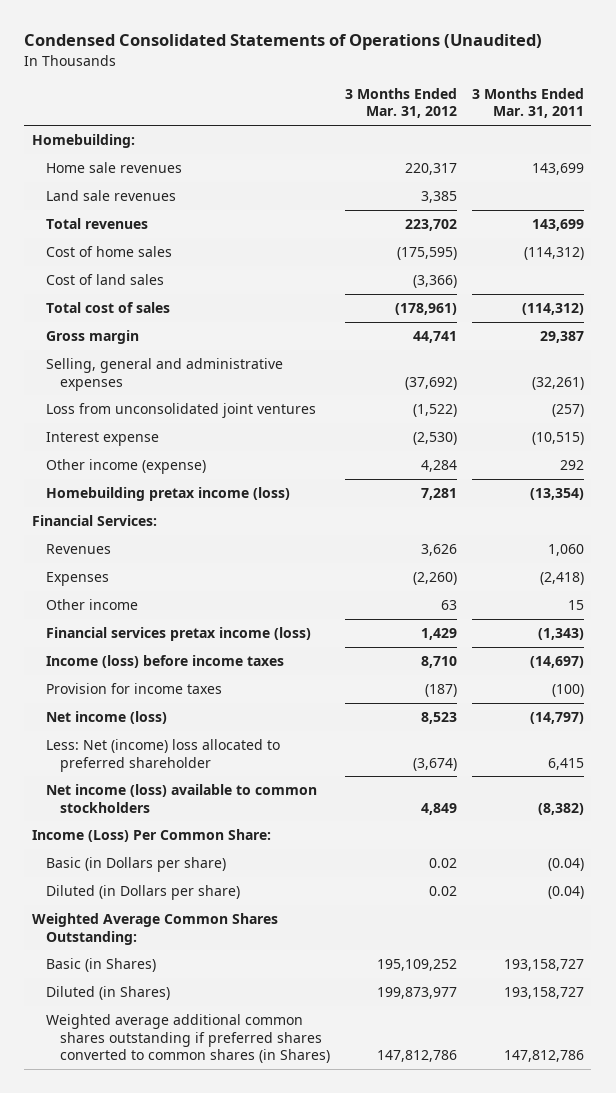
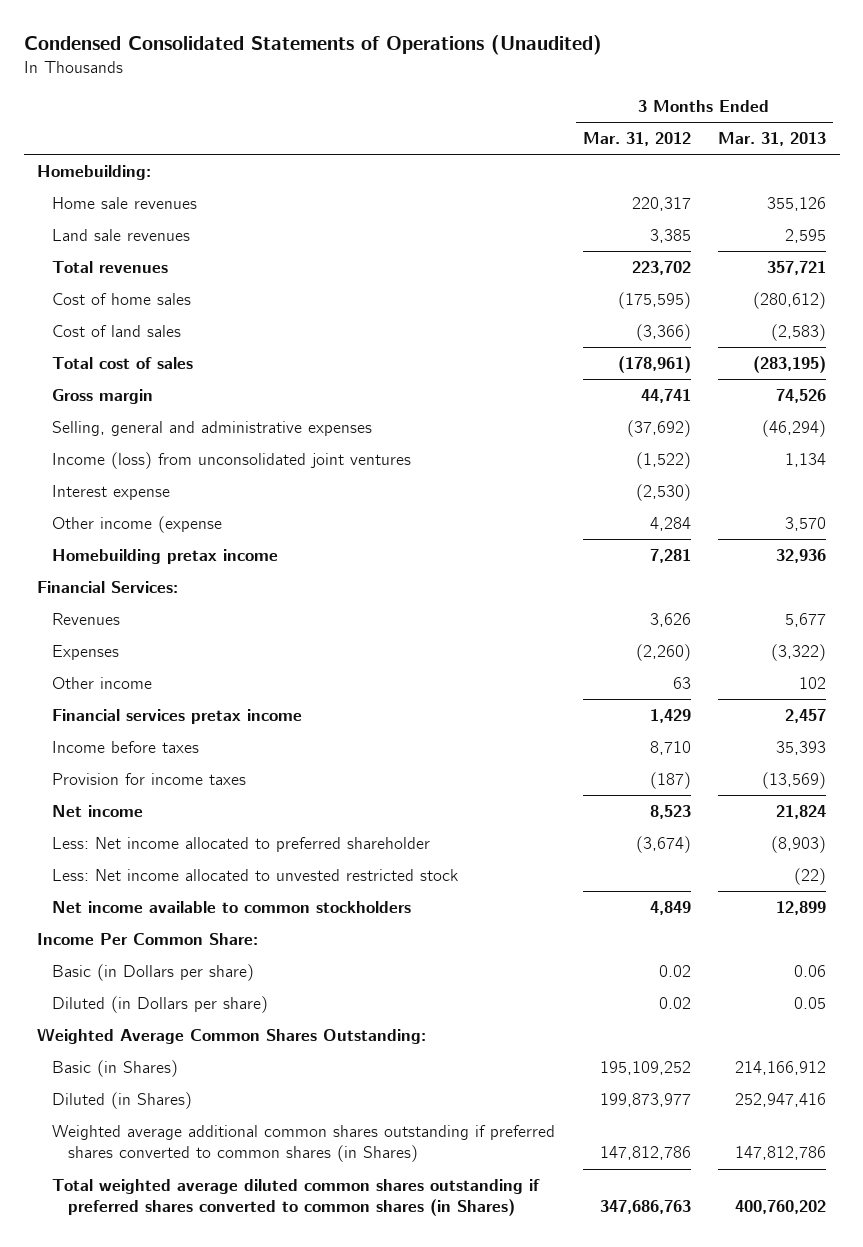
[471,87,584,119] 3 Months Ended Mar. 31, 2011 -> none
none -> [718,132,827,147] Mar. 31, 2013
[45,402,316,418] Loss from unconsolidated joint ventures -> [52,452,412,470] Income (loss) from unconsolidated joint ventures
[45,458,206,474] Other income (expense) -> [52,516,223,534] Other income (expense
[45,486,290,501] Homebuilding pretax income (loss) -> [52,549,279,565] Homebuilding pretax income
[45,626,311,641] Financial services pretax income (loss) -> [52,709,303,725] Financial services pretax income
[45,654,284,668] Income (loss) before income taxes -> [52,741,200,754] Income before taxes
[45,710,167,724] Net income (loss) -> [52,805,144,818] Net income
[45,738,280,772] Less: Net (income) loss allocated to preferred shareholder -> [52,837,431,853] Less: Net income allocated to preferred shareholder
none -> [52,869,459,882] Less: Net income allocated to unvested restricted stock
[45,783,317,813] Net income (loss) available to common stockholders -> [52,901,412,914] Net income available to common stockholders
[31,828,271,842] Income (Loss) Per Common Share: -> [37,933,259,946] Income Per Common Share:
none -> [52,1179,541,1217] Total weighted average diluted common shares outstanding if preferred shares converted to common shares (in Shares)

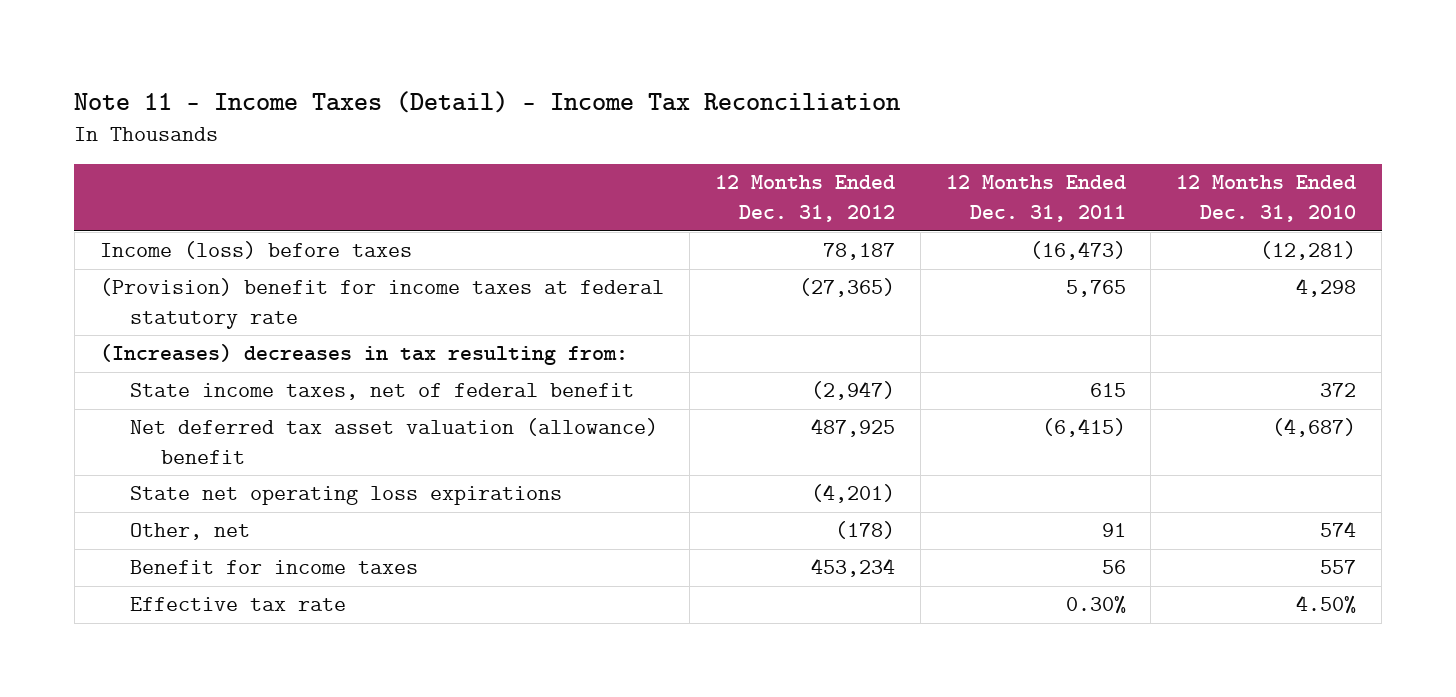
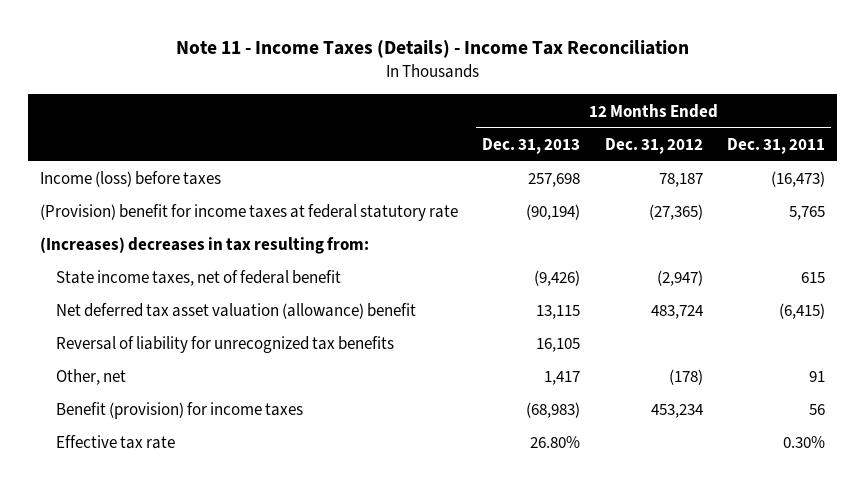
[74,91,902,114] Note 11 - Income Taxes (Detail) - Income Tax Reconciliation -> [175,40,689,59] Note 11 - Income Taxes (Details) - Income Tax Reconciliation
[1176,175,1357,223] 12 Months Ended Dec. 31, 2010 -> none
none -> [482,137,581,154] Dec. 31, 2013
[130,486,563,506] State net operating loss expirations -> none
[810,418,895,438] 487,925 -> [650,305,703,320] 483,724
none -> [56,336,395,354] Reversal of liability for unrecognized tax benefits
[130,560,419,575] Benefit for income taxes -> [56,402,304,420] Benefit (provision) for income taxes

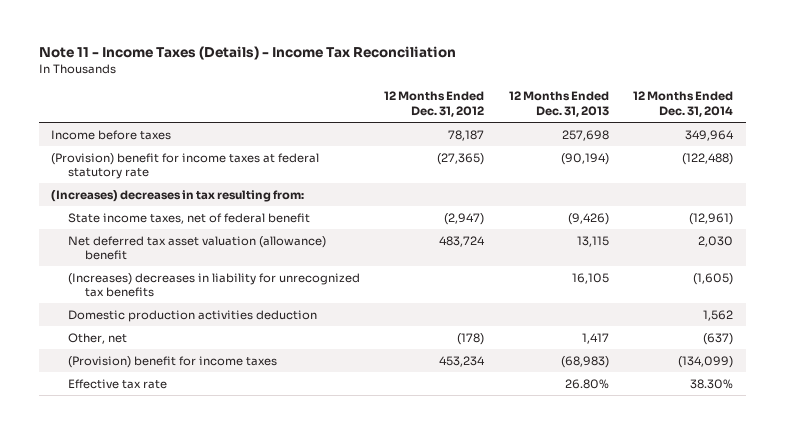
[727,137,826,154] Dec. 31, 2011 -> none
none -> [633,91,734,117] 12 Months Ended Dec. 31, 2014
[40,171,222,188] Income (loss) before taxes -> [51,129,172,140] Income before taxes
[56,336,395,354] Reversal of liability for unrecognized tax benefits -> [68,272,361,298] (Increases) decreases in liability for unrecognized tax benefits
none -> [68,309,318,322] Domestic production activities deduction
[56,402,304,420] Benefit (provision) for income taxes -> [68,355,278,368] (Provision) benefit for income taxes

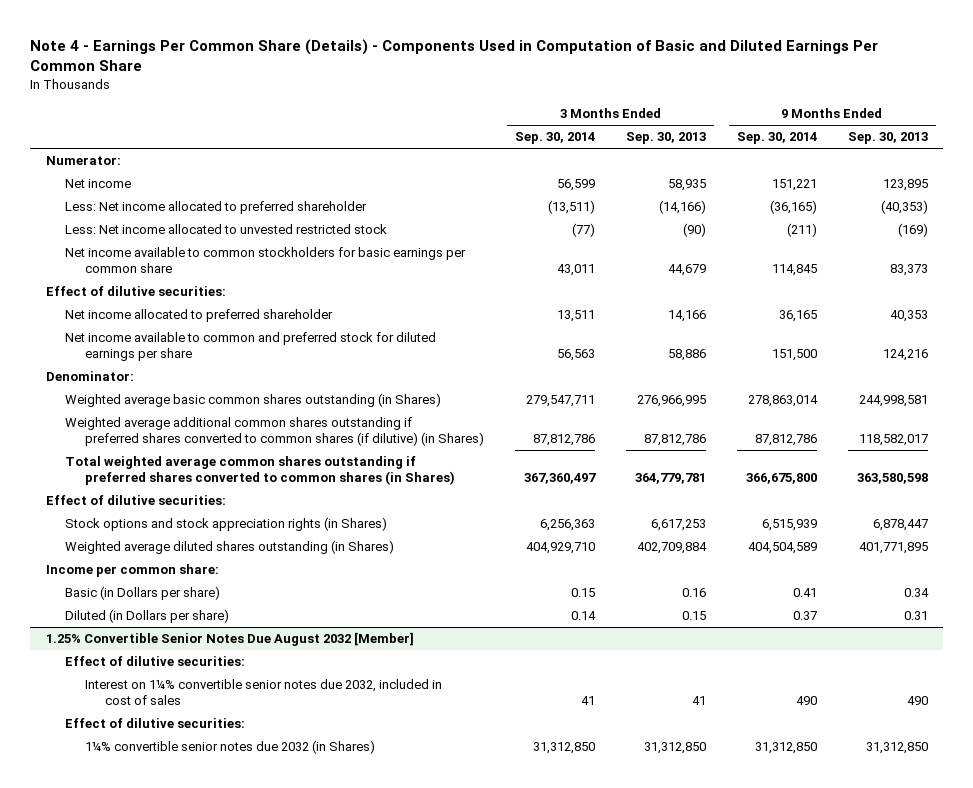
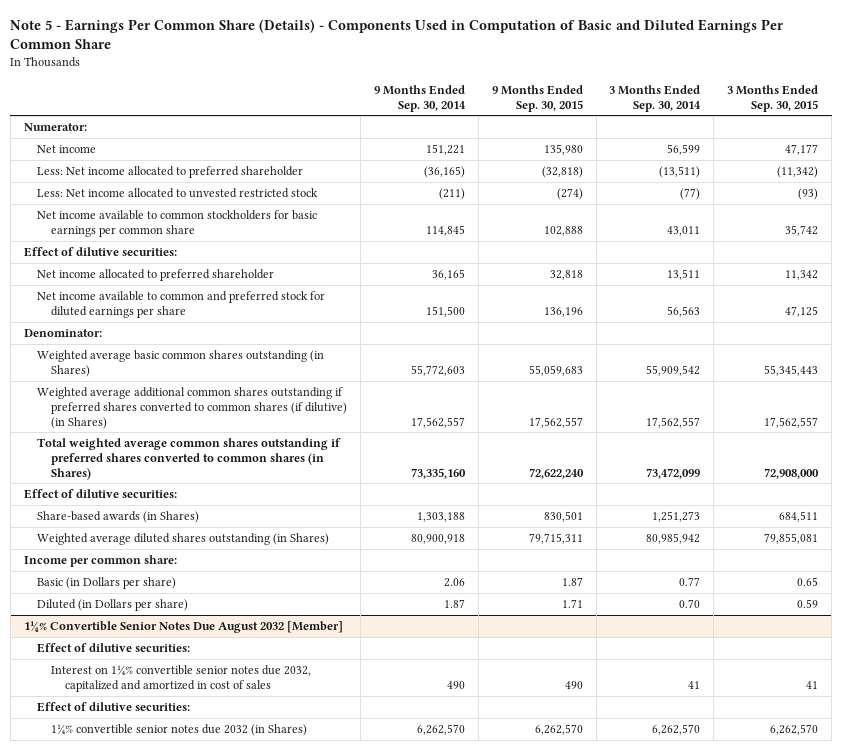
[30,38,879,72] Note 4 - Earnings Per Common Share (Details) - Components Used in Computation of Basic and Diluted Earnings Per Common Share -> [10,18,785,50] Note 5 - Earnings Per Common Share (Details) - Components Used in Computation of Basic and Diluted Earnings Per Common Share
[626,132,707,145] Sep. 30, 2013 -> none
[847,132,928,145] Sep. 30, 2013 -> none
none -> [491,84,583,112] 9 Months Ended Sep. 30, 2015
none -> [727,84,819,112] 3 Months Ended Sep. 30, 2015
[526,395,596,408] 279,547,711 -> [646,364,701,376] 55,909,542
[747,395,818,408] 278,863,014 -> [410,364,465,376] 55,772,603
[533,434,596,447] 87,812,786 -> [646,416,701,428] 17,562,557
[754,434,817,447] 87,812,786 -> [410,416,465,428] 17,562,557
[524,473,597,485] 367,360,497 -> [646,467,701,479] 73,472,099
[745,473,817,485] 366,675,800 -> [410,467,466,479] 73,335,160
[65,517,388,532] Stock options and stock appreciation rights (in Shares) -> [37,510,200,523] Share-based awards (in Shares)
[540,519,596,532] 6,256,363 -> [652,510,701,522] 1,251,273
[761,519,817,532] 6,515,939 -> [416,511,465,522] 1,303,188
[526,542,596,555] 404,929,710 -> [646,532,701,544] 80,985,942
[747,542,817,555] 404,504,589 -> [410,533,465,544] 80,900,918
[571,588,596,598] 0.15 -> [679,576,701,586] 0.77
[792,588,817,598] 0.41 -> [443,577,465,587] 2.06
[571,611,597,621] 0.14 -> [679,598,701,608] 0.70
[792,611,817,621] 0.37 -> [443,598,465,608] 1.87
[45,632,414,647] 1.25% Convertible Senior Notes Due August 2032 [Member] -> [23,620,343,633] 1¼% Convertible Senior Notes Due August 2032 [Member]
[85,679,443,706] Interest on 1¼% convertible senior notes due 2032, included in cost of sales -> [51,664,312,692] Interest on 1¼% convertible senior notes due 2032, capitalized and amortized in cost of sales
[533,742,596,755] 31,312,850 -> [652,723,701,735] 6,262,570
[754,742,817,755] 31,312,850 -> [416,723,465,735] 6,262,570

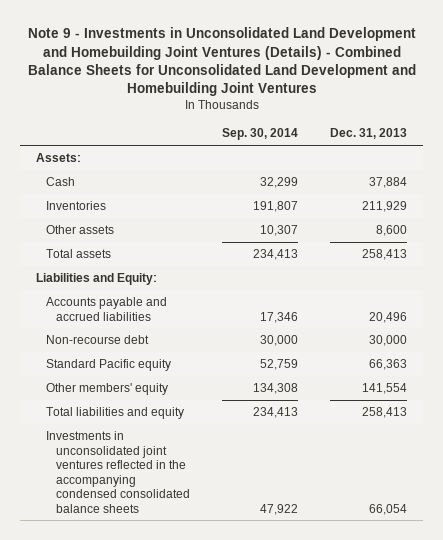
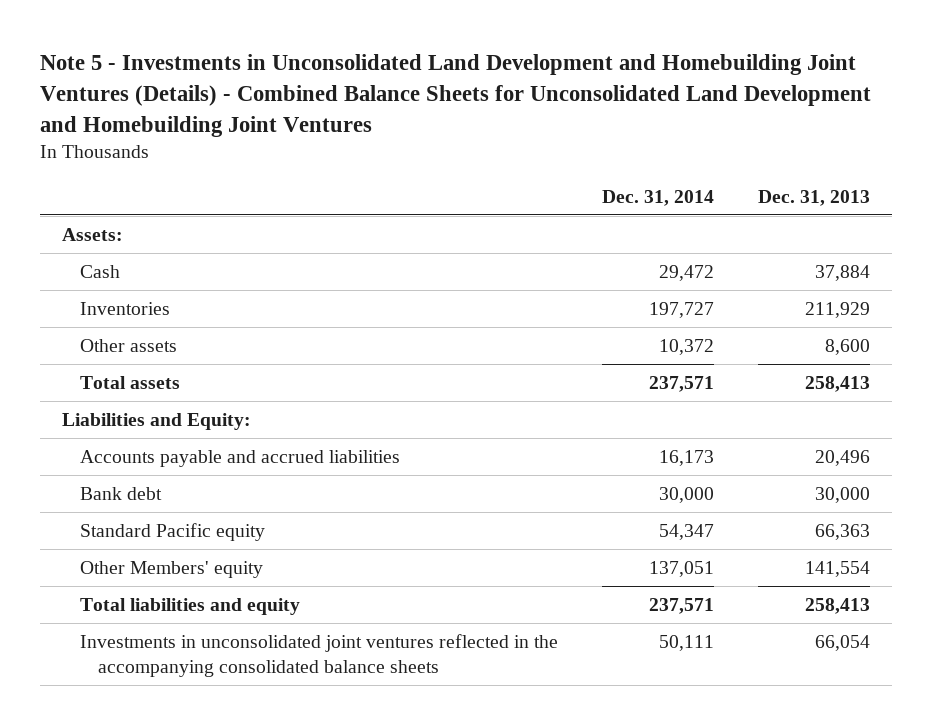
[27,27,416,97] Note 9 - Investments in Unconsolidated Land Development and Homebuilding Joint Ventures (Details) - Combined Balance Sheets for Unconsolidated Land Development and Homebuilding Joint Ventures -> [39,54,871,137] Note 5 - Investments in Unconsolidated Land Development and Homebuilding Joint Ventures (Details) - Combined Balance Sheets for Unconsolidated Land Development and Homebuilding Joint Ventures
[221,128,298,141] Sep. 30, 2014 -> none
none -> [602,189,715,206] Dec. 31, 2014
[45,335,149,345] Non-recourse debt -> [80,486,163,500] Bank debt
[45,383,168,396] Other members' equity -> [80,560,264,578] Other Members' equity
[45,431,190,513] Investments in unconsolidated joint ventures reflected in the accompanying condensed consolidated balance sheets -> [80,633,559,677] Investments in unconsolidated joint ventures reflected in the accompanying consolidated balance sheets

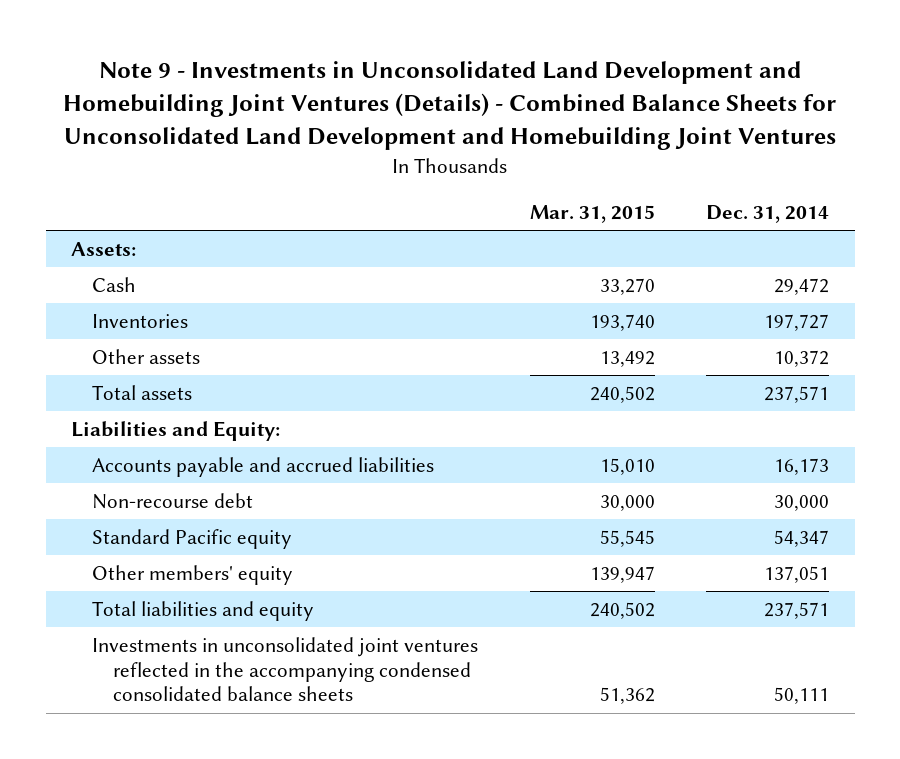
[39,54,871,137] Note 5 - Investments in Unconsolidated Land Development and Homebuilding Joint Ventures (Details) - Combined Balance Sheets for Unconsolidated Land Development and Homebuilding Joint Ventures -> [63,61,837,151] Note 9 - Investments in Unconsolidated Land Development and Homebuilding Joint Ventures (Details) - Combined Balance Sheets for Unconsolidated Land Development and Homebuilding Joint Ventures
[758,189,871,206] Dec. 31, 2013 -> none
none -> [529,204,655,223] Mar. 31, 2015
[80,486,163,500] Bank debt -> [92,493,254,510] Non-recourse debt
[80,560,264,578] Other Members' equity -> [92,565,294,586] Other members' equity
[80,633,559,677] Investments in unconsolidated joint ventures reflected in the accompanying consolidated balance sheets -> [92,637,479,702] Investments in unconsolidated joint ventures reflected in the accompanying condensed consolidated balance sheets

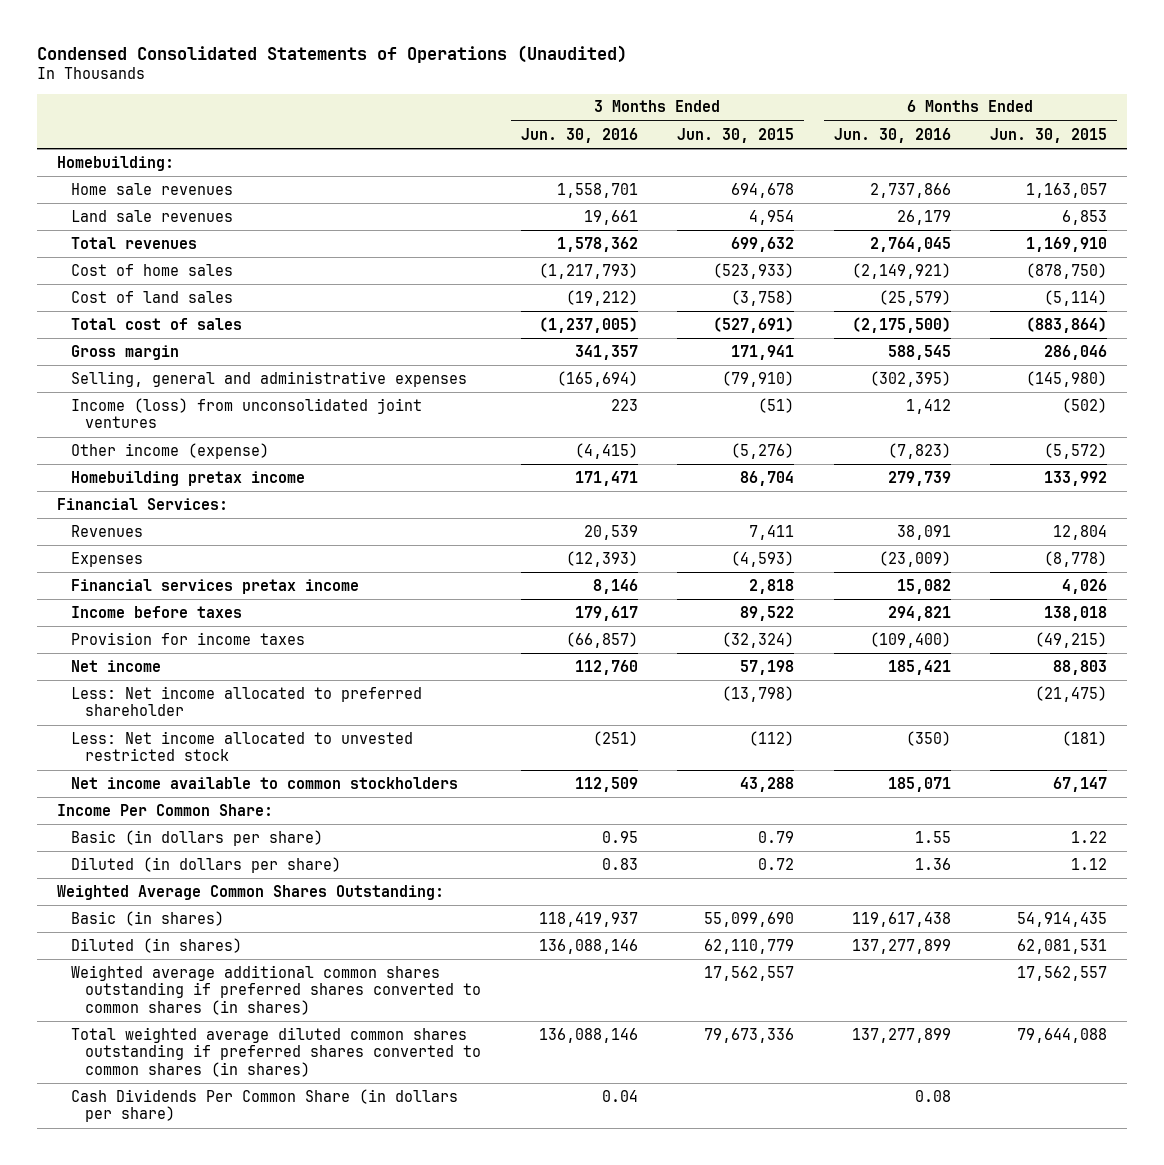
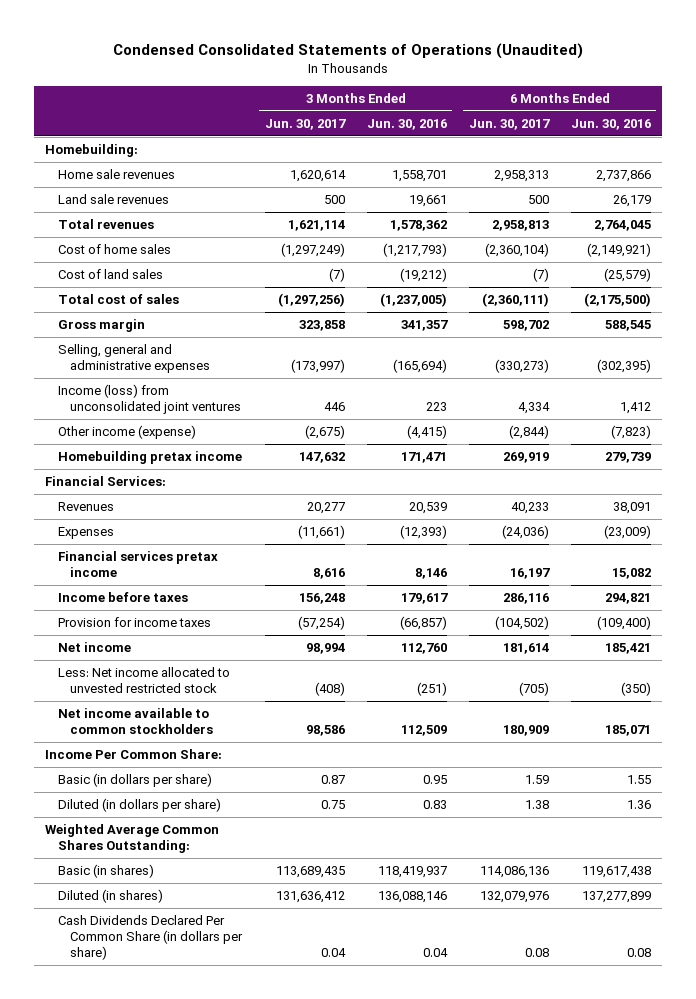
[677,127,795,143] Jun. 30, 2015 -> none
[989,127,1107,143] Jun. 30, 2015 -> none
none -> [264,118,346,130] Jun. 30, 2017
none -> [468,118,550,130] Jun. 30, 2017
[71,685,423,717] Less: Net income allocated to preferred shareholder -> none
[71,964,482,1015] Weighted average additional common shares outstanding if preferred shares converted to common shares (in shares) -> none
[71,1026,482,1077] Total weighted average diluted common shares outstanding if preferred shares converted to common shares (in shares) -> none
[71,1088,459,1123] Cash Dividends Per Common Share (in dollars per share) -> [57,915,244,961] Cash Dividends Declared Per Common Share (in dollars per share)

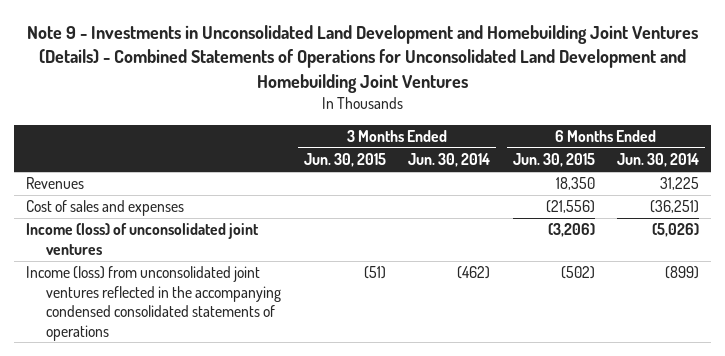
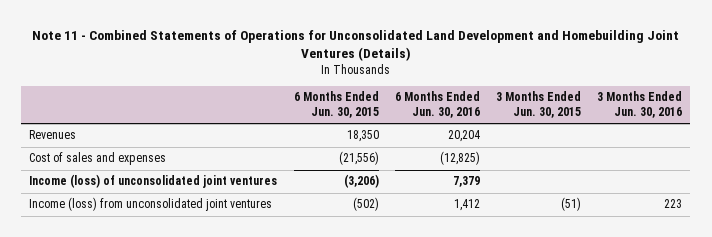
[26,24,698,93] Note 9 - Investments in Unconsolidated Land Development and Homebuilding Joint Ventures (Details) - Combined Statements of Operations for Unconsolidated Land Development and Homebuilding Joint Ventures -> [31,29,679,61] Note 11 - Combined Statements of Operations for Unconsolidated Land Development and Homebuilding Joint Ventures (Details)
[408,153,491,168] Jun. 30, 2014 -> none
[617,153,700,168] Jun. 30, 2014 -> none
none -> [394,91,480,119] 6 Months Ended Jun. 30, 2016
none -> [597,91,683,119] 3 Months Ended Jun. 30, 2016
[25,266,282,341] Income (loss) from unconsolidated joint ventures reflected in the accompanying condensed consolidated statements of operations -> [29,197,273,212] Income (loss) from unconsolidated joint ventures

